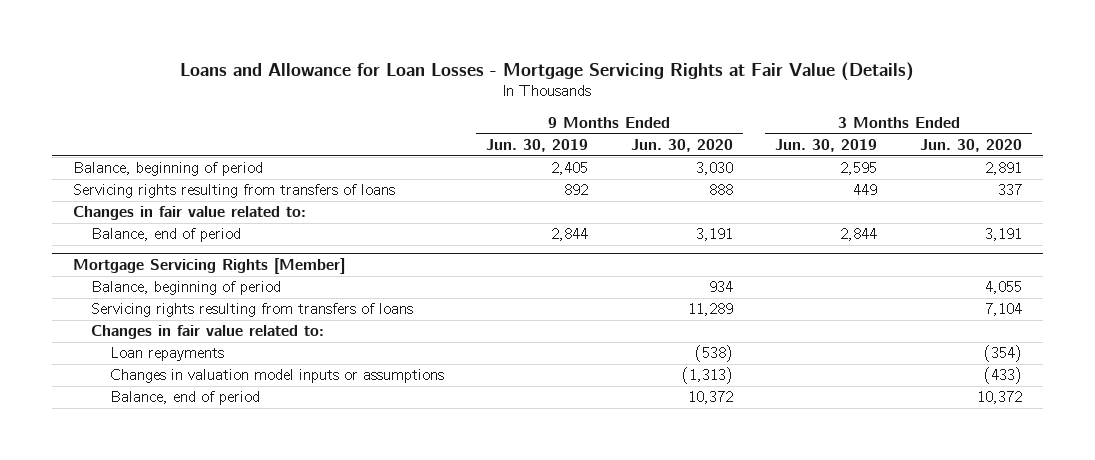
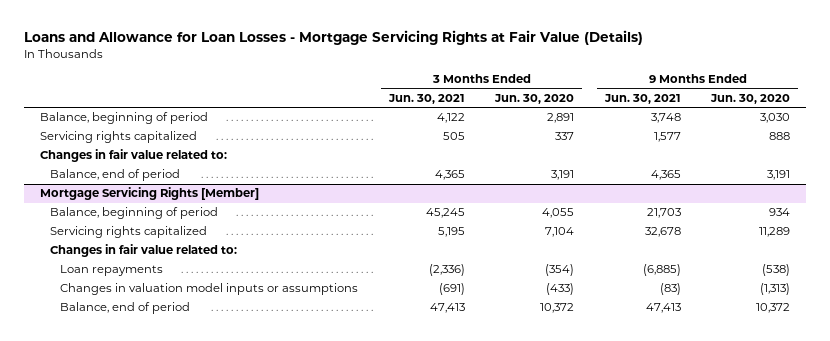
[486,139,589,153] Jun. 30, 2019 -> none
[775,139,878,153] Jun. 30, 2019 -> none
none -> [387,93,465,104] Jun. 30, 2021
none -> [603,93,681,104] Jun. 30, 2021
[72,184,395,199] Servicing rights resulting from transfers of loans -> [39,131,197,144] Servicing rights capitalized
[91,303,414,318] Servicing rights resulting from transfers of loans -> [49,226,207,239] Servicing rights capitalized

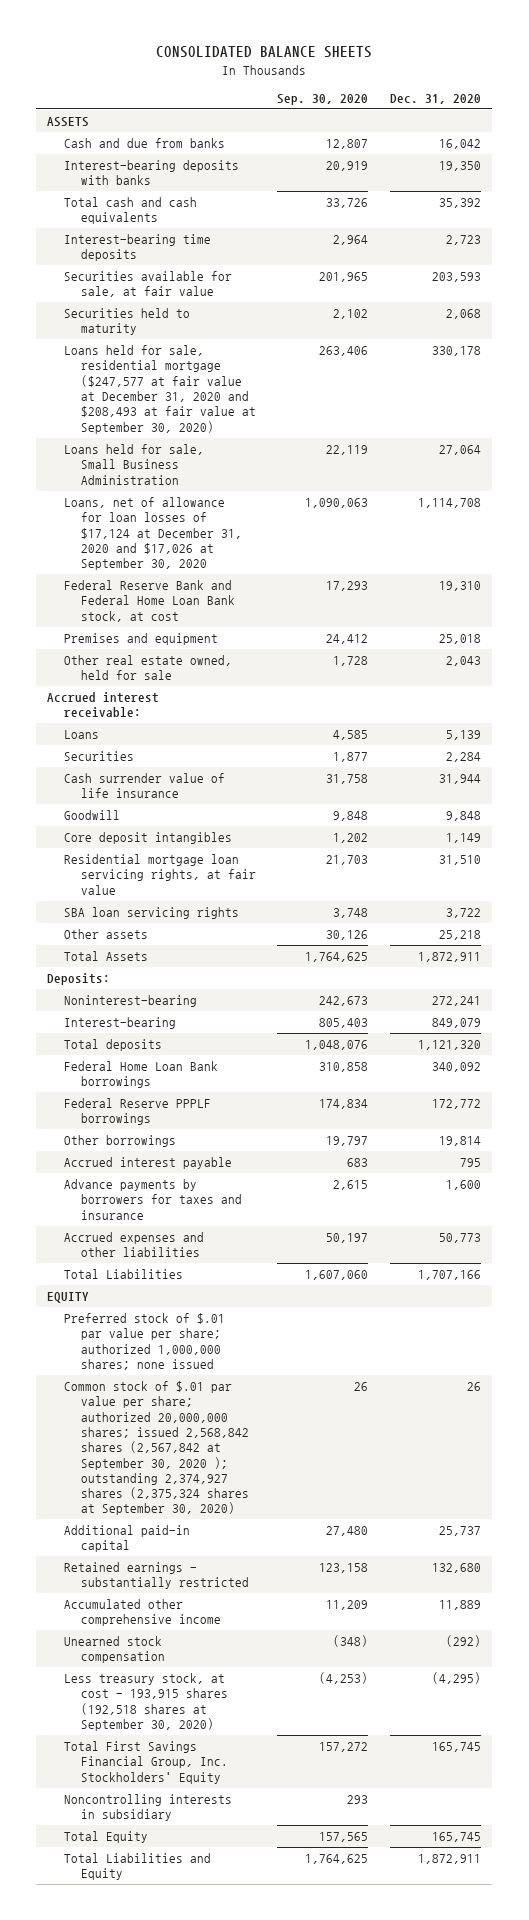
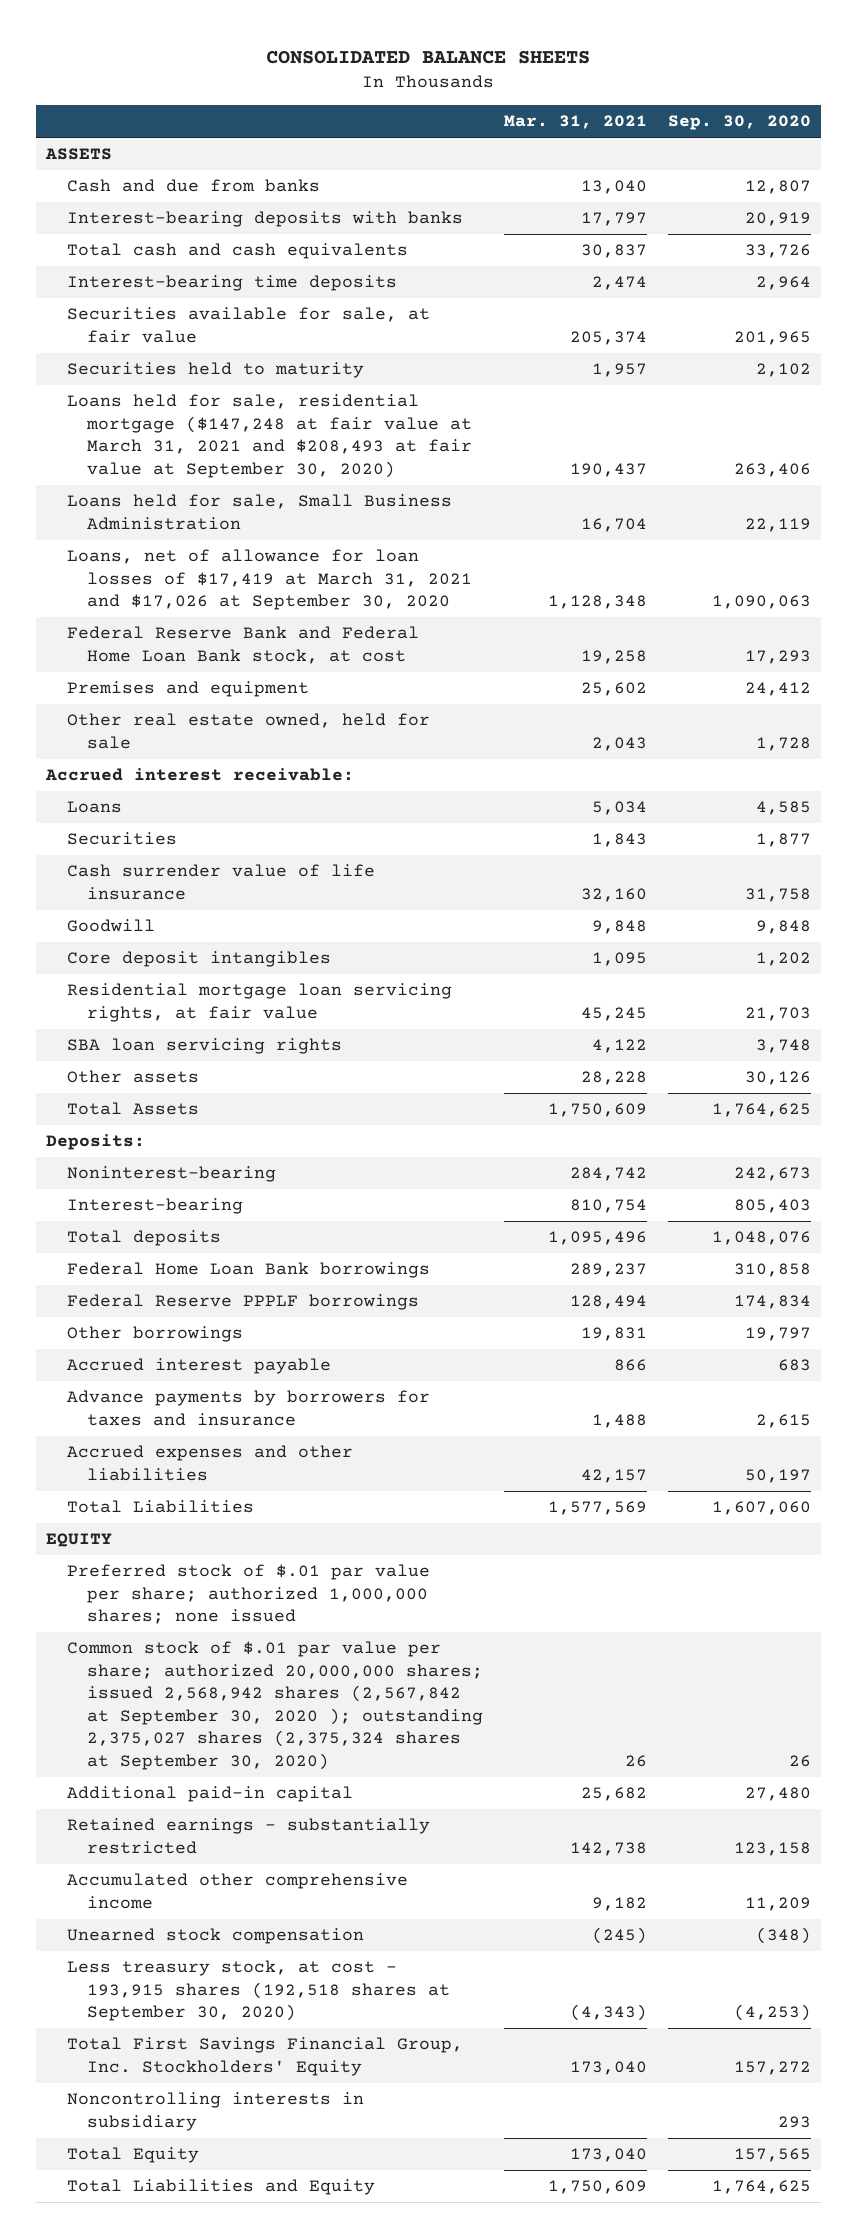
[390,93,482,104] Dec. 31, 2020 -> none
none -> [503,115,647,130] Mar. 31, 2021
[64,345,256,434] Loans held for sale, residential mortgage ($247,577 at fair value at December 31, 2020 and $208,493 at fair value at September 30, 2020) -> [66,394,473,478] Loans held for sale, residential mortgage ($147,248 at fair value at March 31, 2021 and $208,493 at fair value at September 30, 2020)
[64,497,242,571] Loans, net of allowance for loan losses of $17,124 at December 31, 2020 and $17,026 at September 30, 2020 -> [66,549,473,611] Loans, net of allowance for loan losses of $17,419 at March 31, 2021 and $17,026 at September 30, 2020
[64,1381,249,1516] Common stock of $.01 par value per share; authorized 20,000,000 shares; issued 2,568,842 shares (2,567,842 at September 30, 2020 ); outstanding 2,374,927 shares (2,375,324 shares at September 30, 2020) -> [66,1641,484,1771] Common stock of $.01 par value per share; authorized 20,000,000 shares; issued 2,568,942 shares (2,567,842 at September 30, 2020 ); outstanding 2,375,027 shares (2,375,324 shares at September 30, 2020)

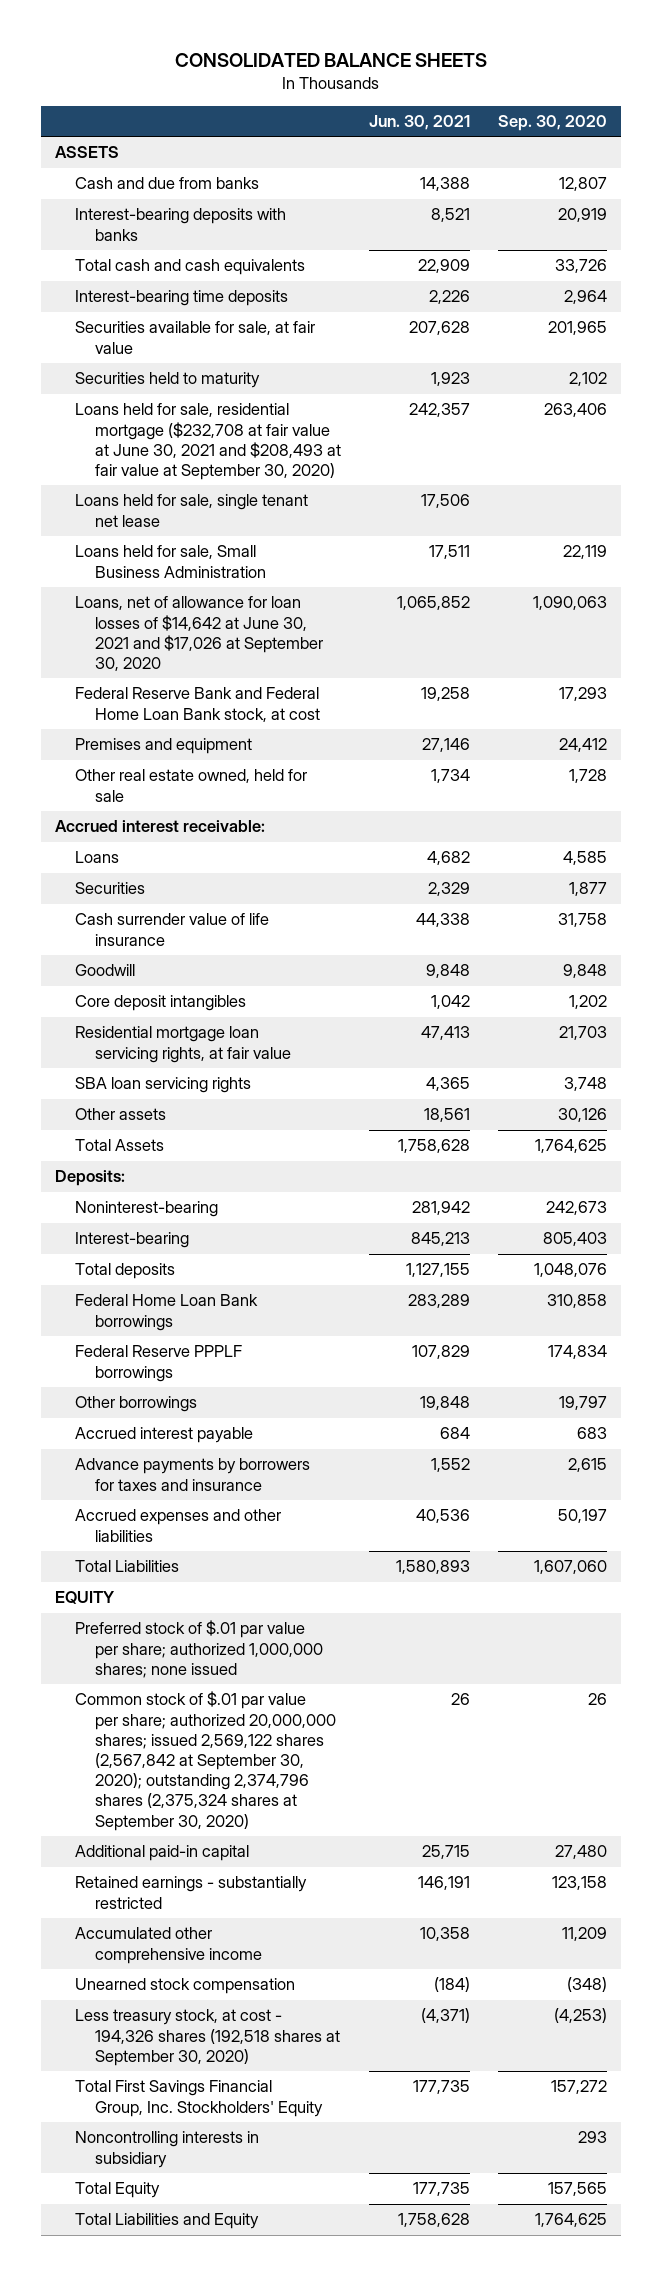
[503,115,647,130] Mar. 31, 2021 -> none
none -> [368,114,470,130] Jun. 30, 2021
[66,394,473,478] Loans held for sale, residential mortgage ($147,248 at fair value at March 31, 2021 and $208,493 at fair value at September 30, 2020) -> [75,403,341,480] Loans held for sale, residential mortgage ($232,708 at fair value at June 30, 2021 and $208,493 at fair value at September 30, 2020)
none -> [75,494,309,527] Loans held for sale, single tenant net lease
[66,549,473,611] Loans, net of allowance for loan losses of $17,419 at March 31, 2021 and $17,026 at September 30, 2020 -> [75,596,323,671] Loans, net of allowance for loan losses of $14,642 at June 30, 2021 and $17,026 at September 30, 2020
[66,1641,484,1771] Common stock of $.01 par value per share; authorized 20,000,000 shares; issued 2,568,942 shares (2,567,842 at September 30, 2020 ); outstanding 2,375,027 shares (2,375,324 shares at September 30, 2020) -> [75,1691,336,1831] Common stock of $.01 par value per share; authorized 20,000,000 shares; issued 2,569,122 shares (2,567,842 at September 30, 2020); outstanding 2,374,796 shares (2,375,324 shares at September 30, 2020)
[66,1960,451,2022] Less treasury stock, at cost - 193,915 shares (192,518 shares at September 30, 2020) -> [75,2009,340,2066] Less treasury stock, at cost - 194,326 shares (192,518 shares at September 30, 2020)

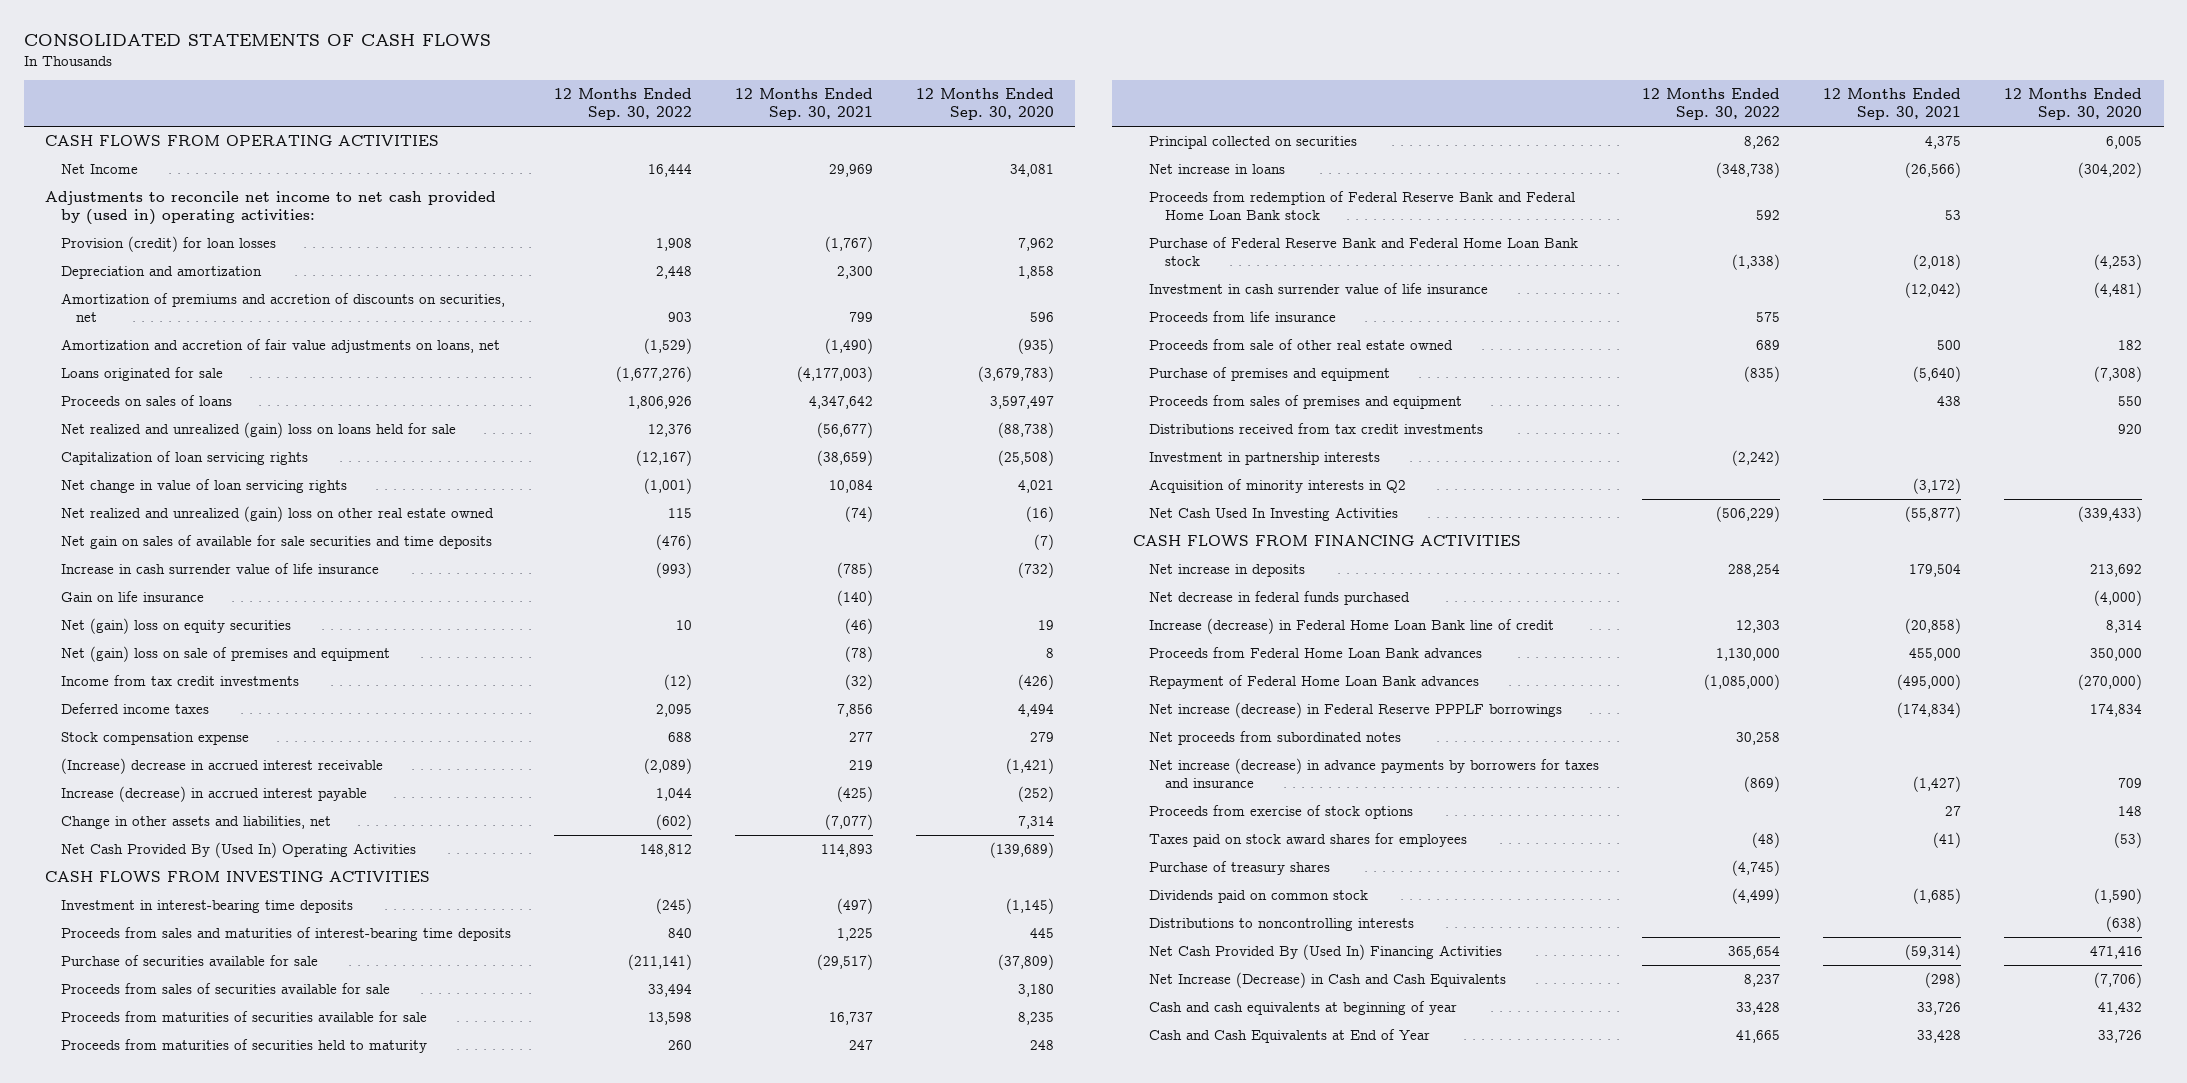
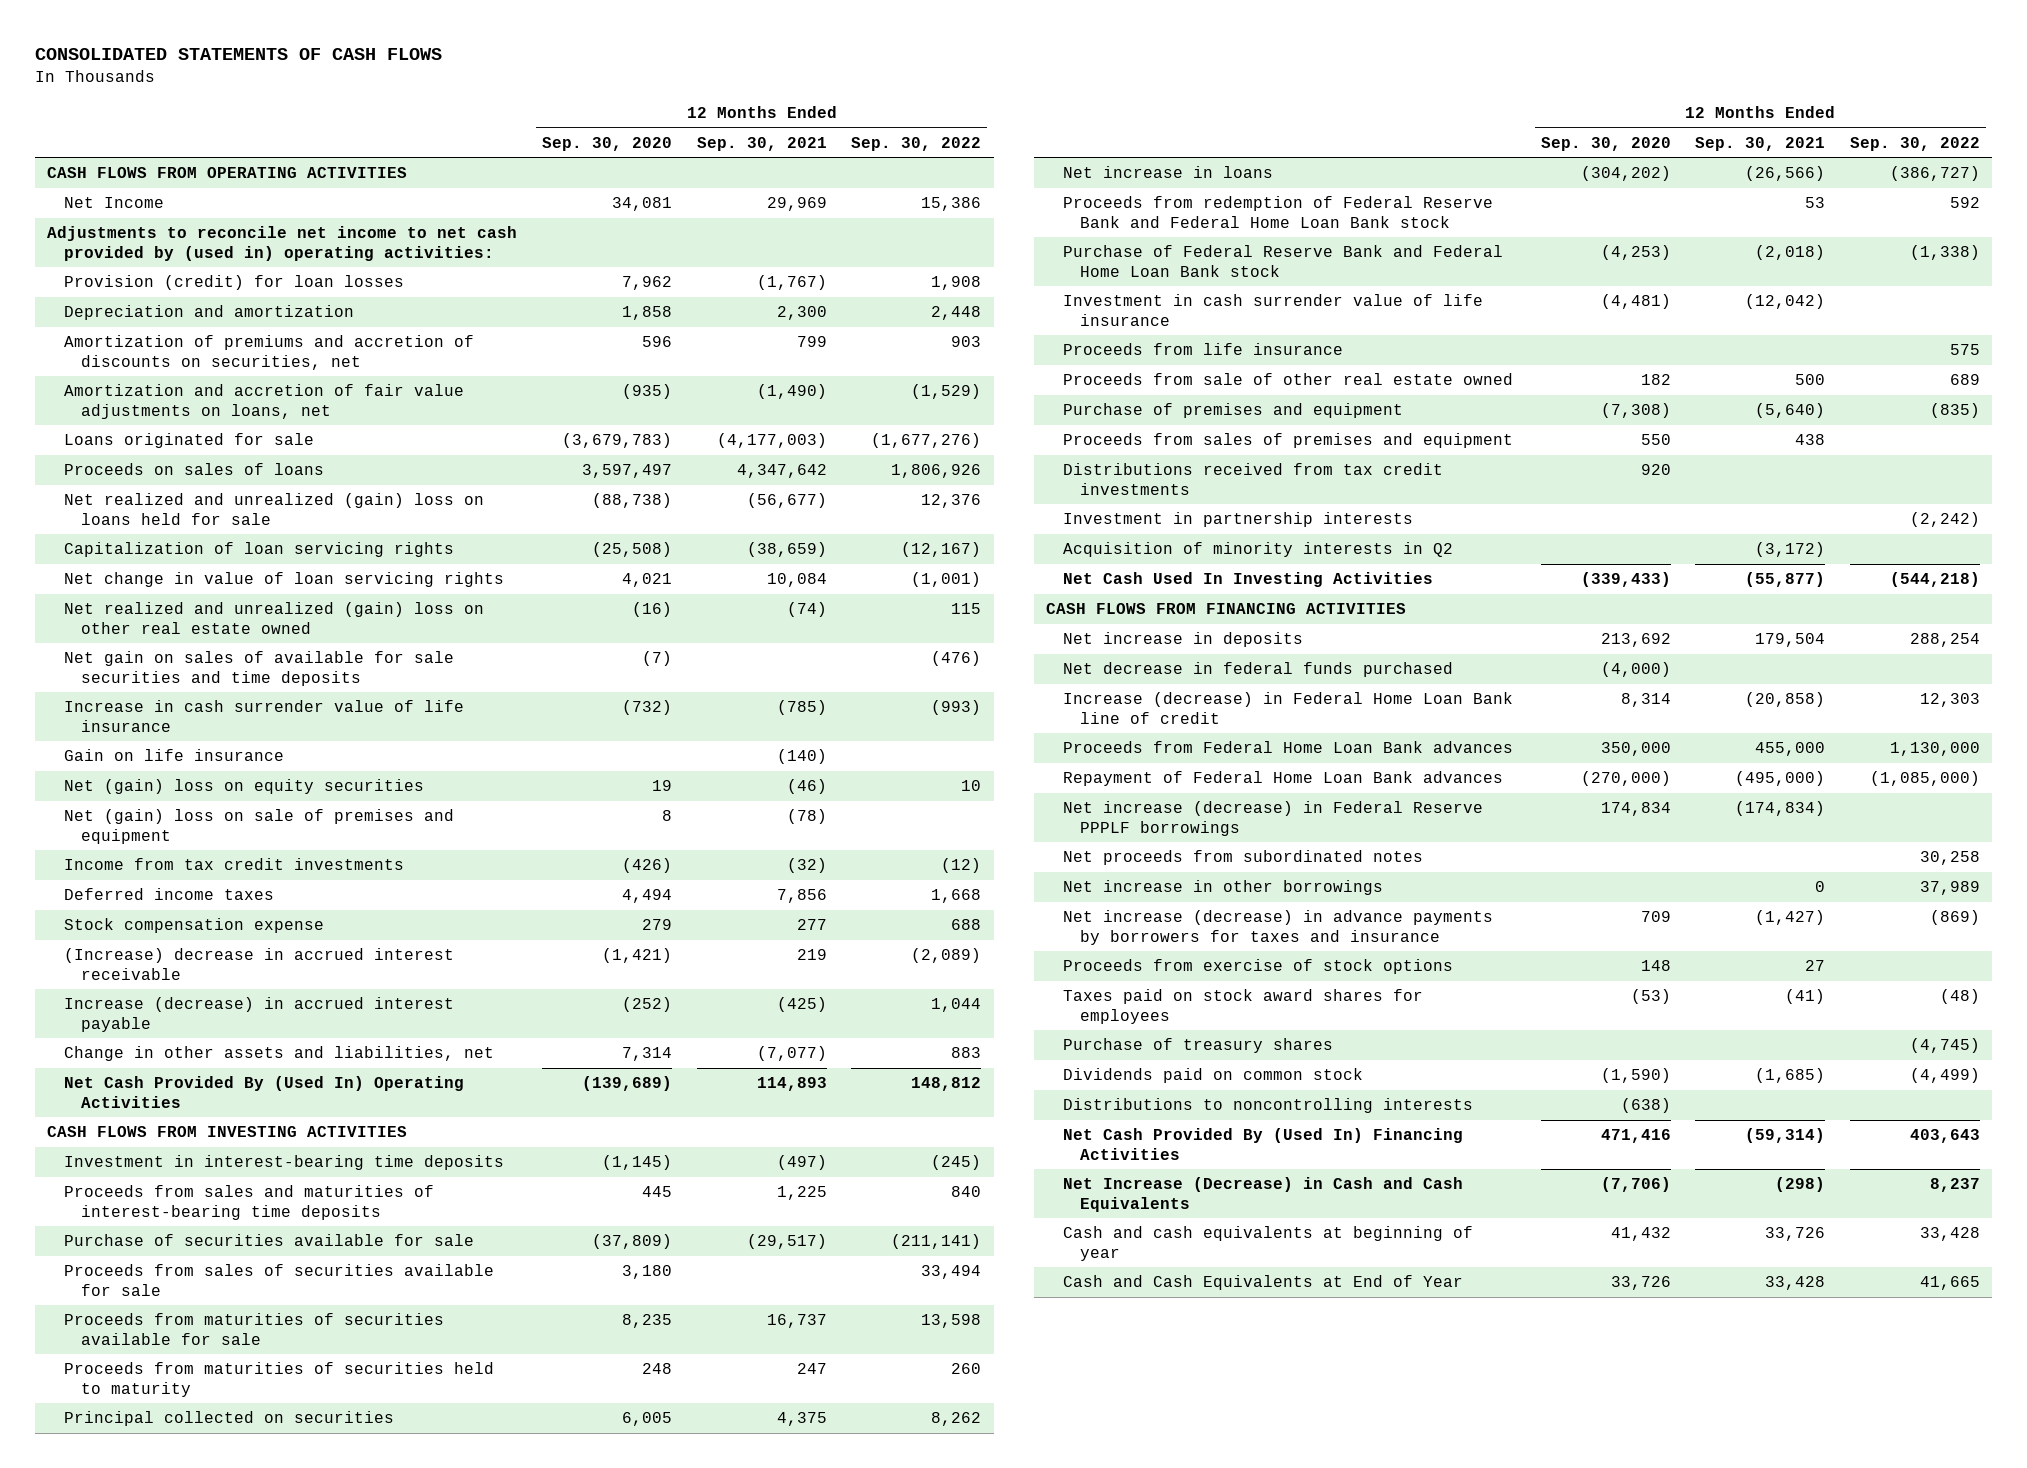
[647,163,692,177] 16,444 -> [921,197,982,212] 15,386
[655,703,692,717] 2,095 -> [931,889,982,904] 1,668
[655,813,692,830] (602) -> [951,1047,982,1059] 883
[1715,161,1780,178] (348,738) -> [1890,166,1981,182] (386,727)
[1715,505,1780,522] (506,229) -> [1890,572,1981,588] (544,218)
none -> [1063,880,1384,896] Net increase in other borrowings
[1727,945,1780,959] 365,654 -> [1910,1129,1981,1144] 403,643

